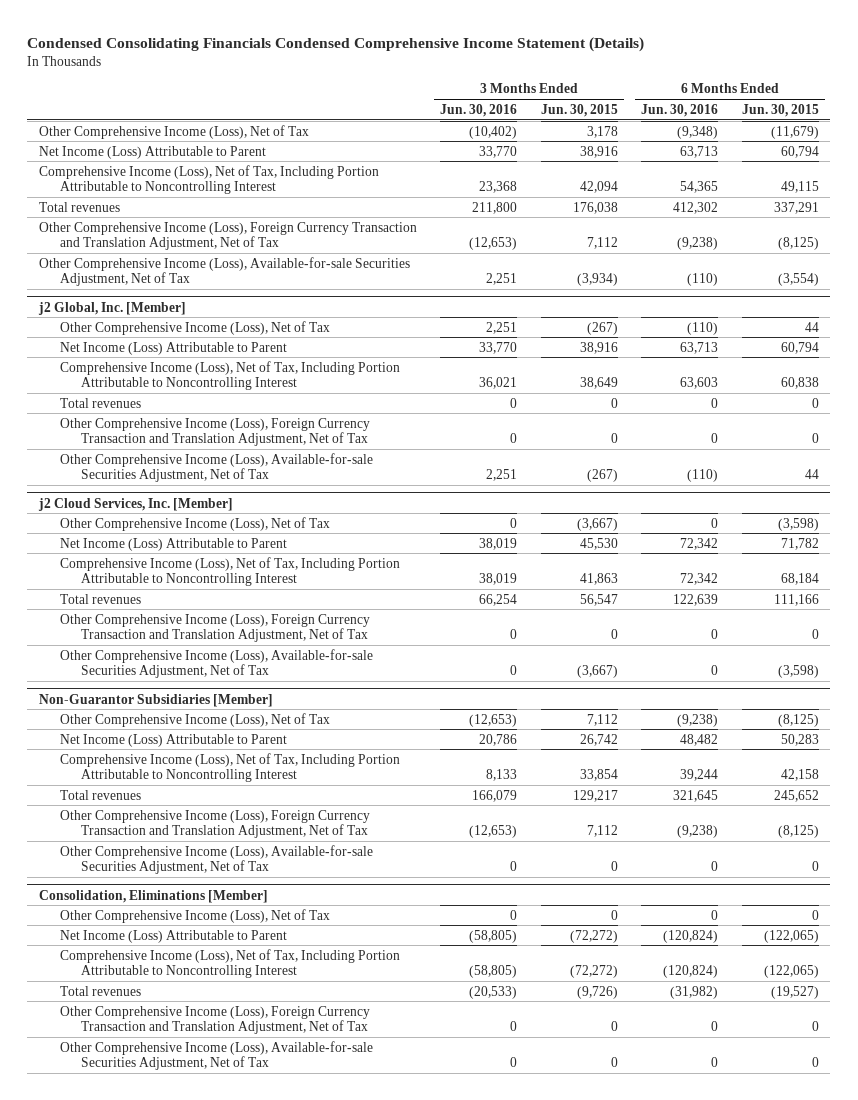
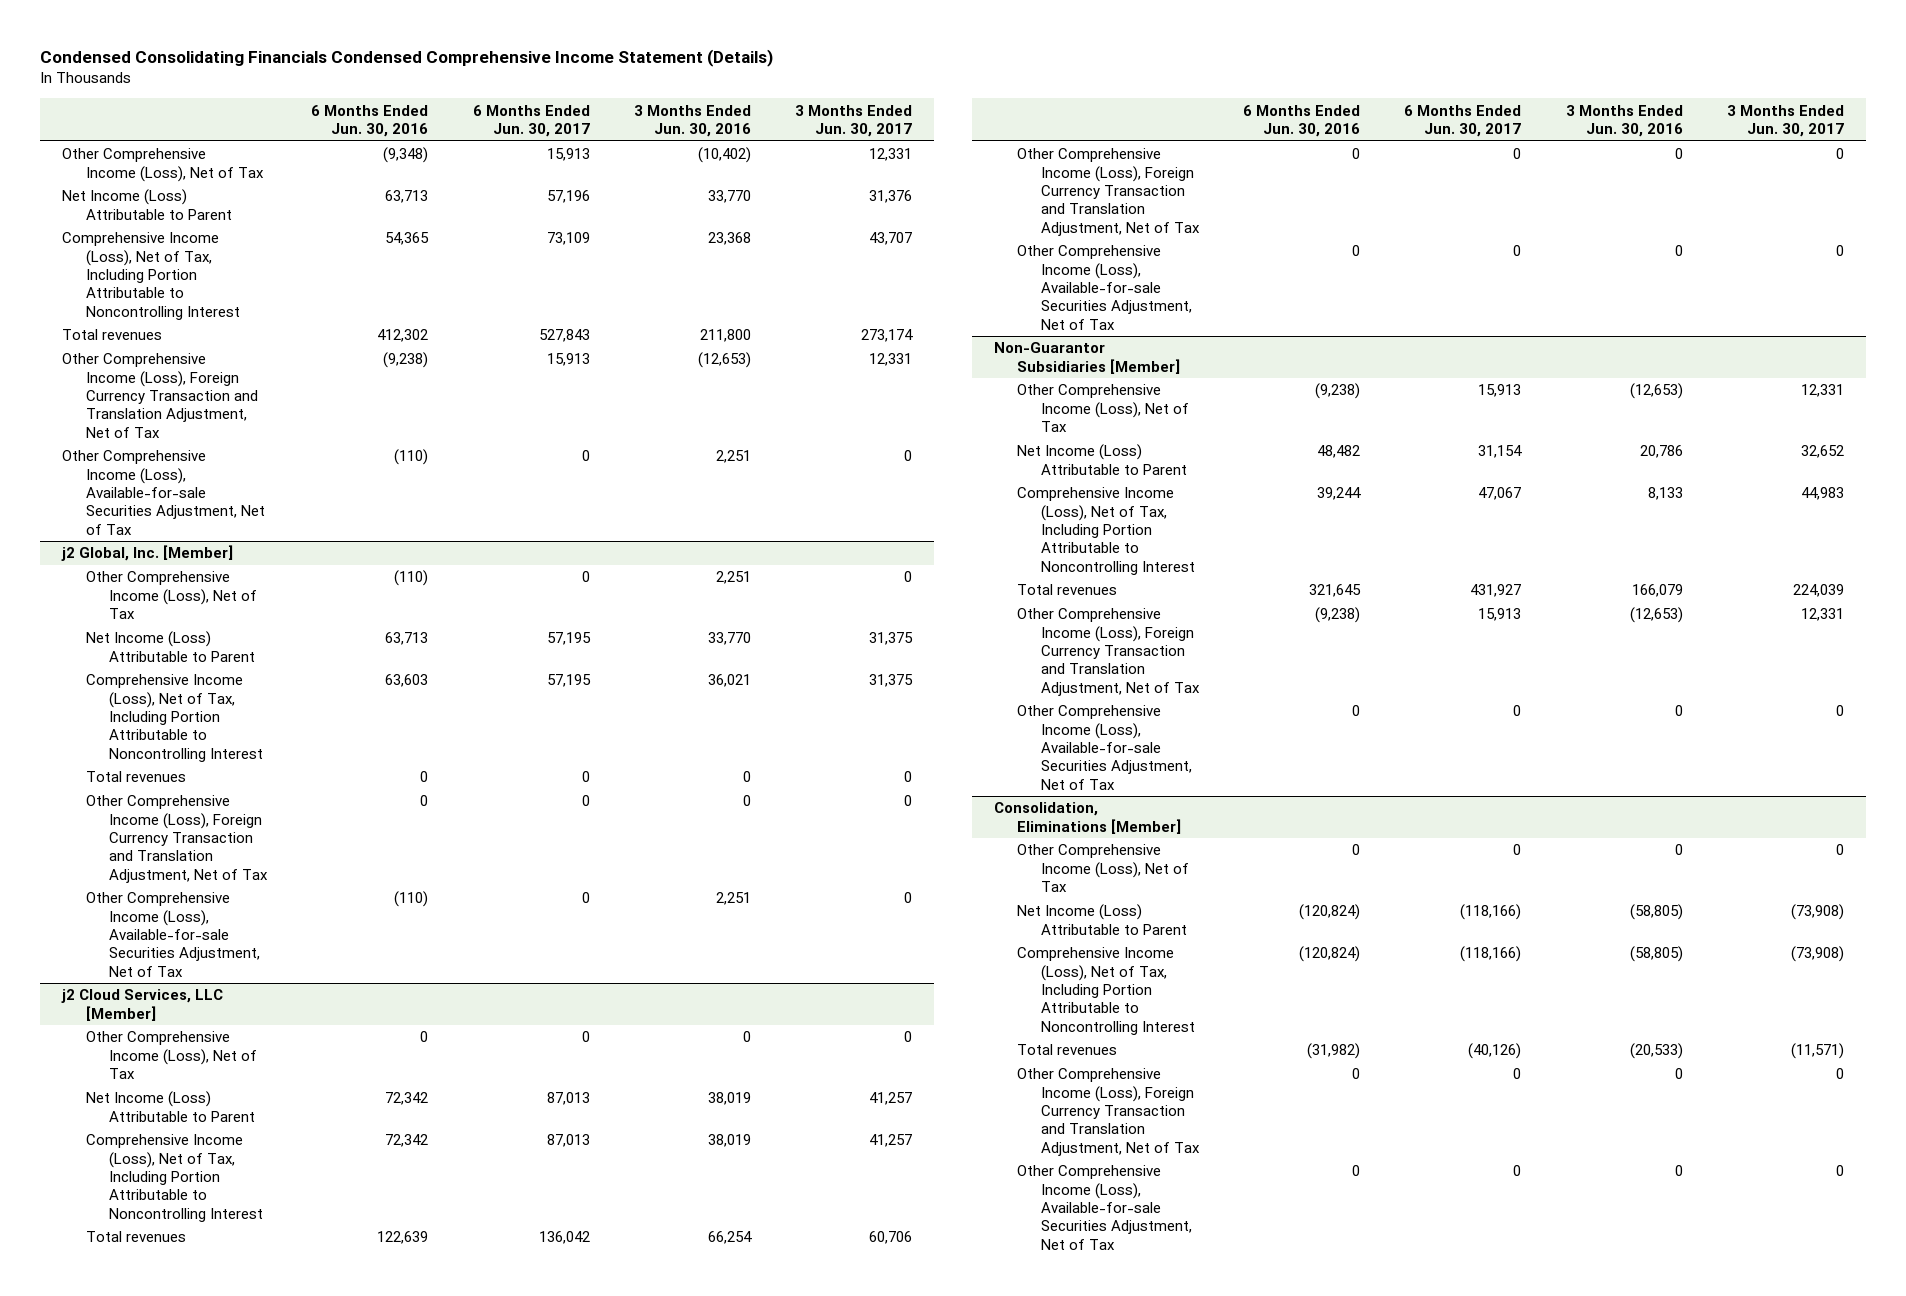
[540,103,618,117] Jun. 30, 2015 -> none
[741,103,819,117] Jun. 30, 2015 -> none
none -> [472,104,590,137] 6 Months Ended Jun. 30, 2017
none -> [795,104,913,137] 3 Months Ended Jun. 30, 2017
[37,497,233,511] j2 Cloud Services, Inc. [Member] -> [61,989,224,1021] j2 Cloud Services, LLC [Member]

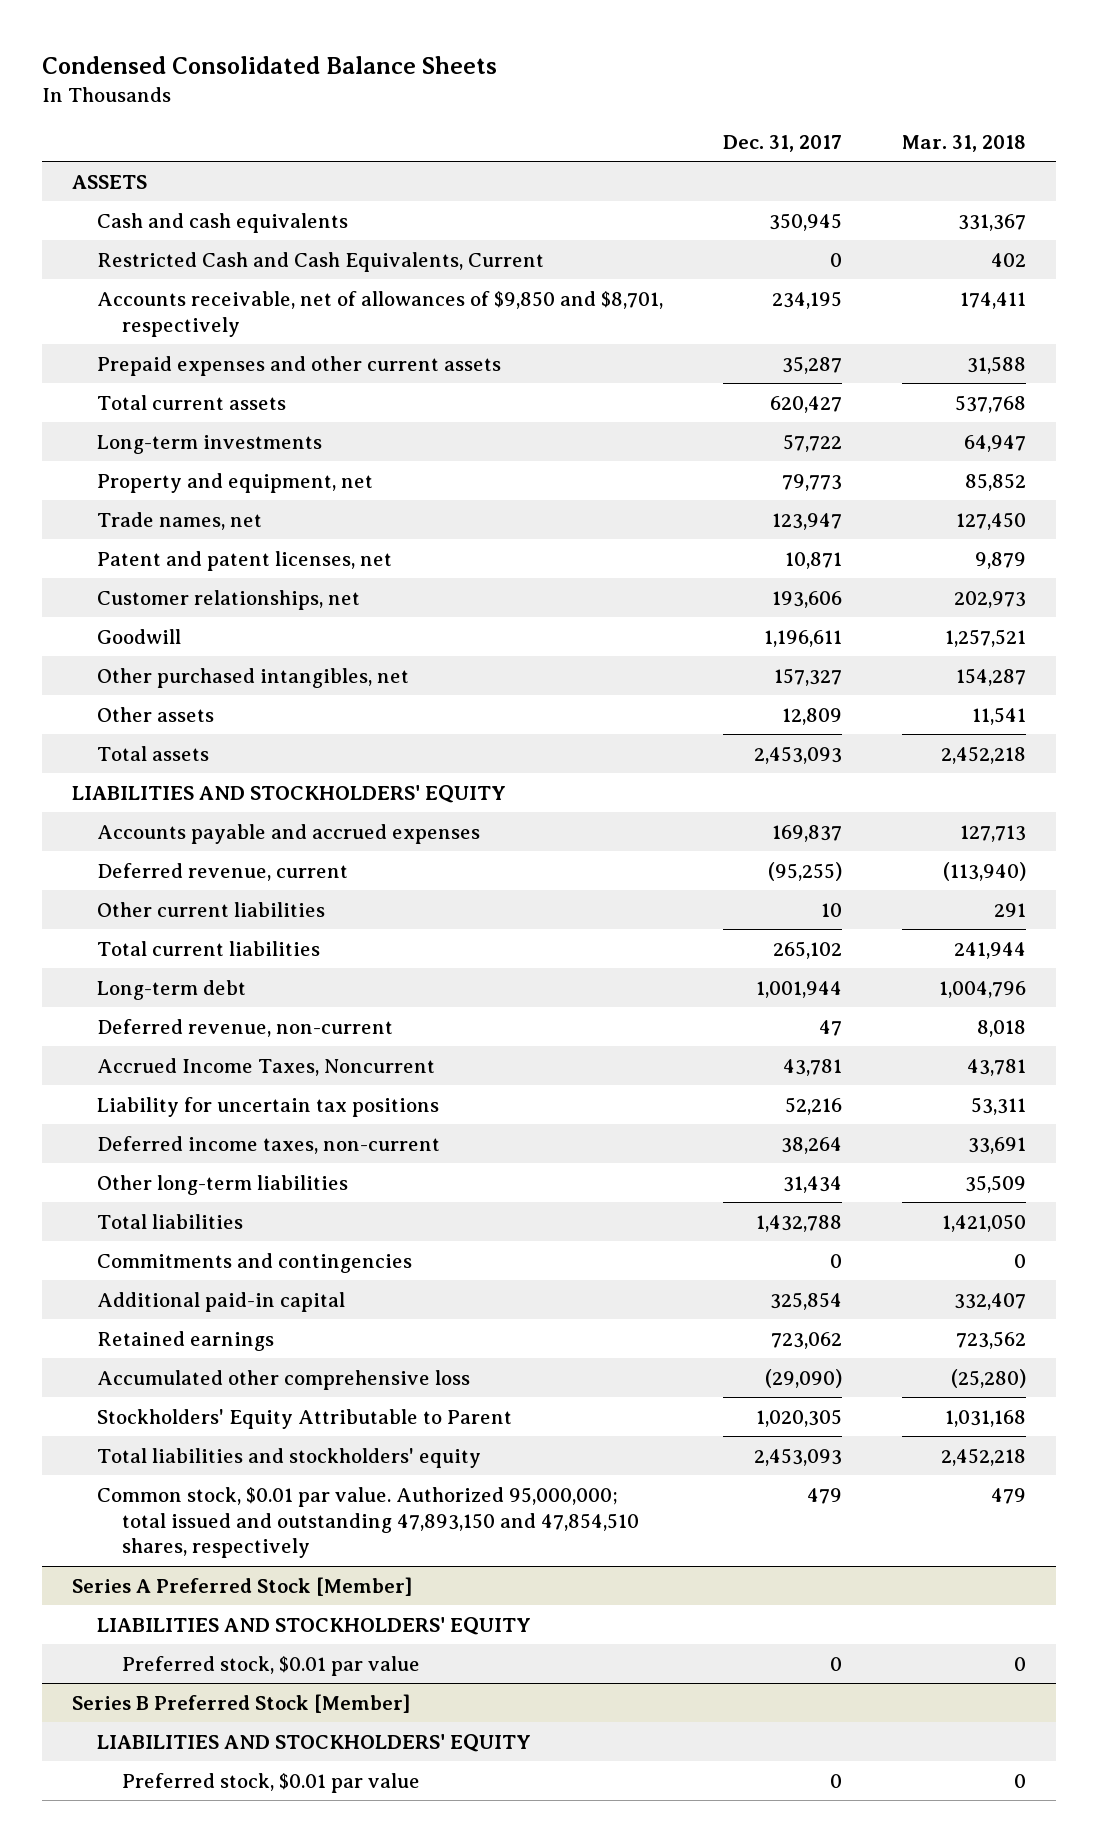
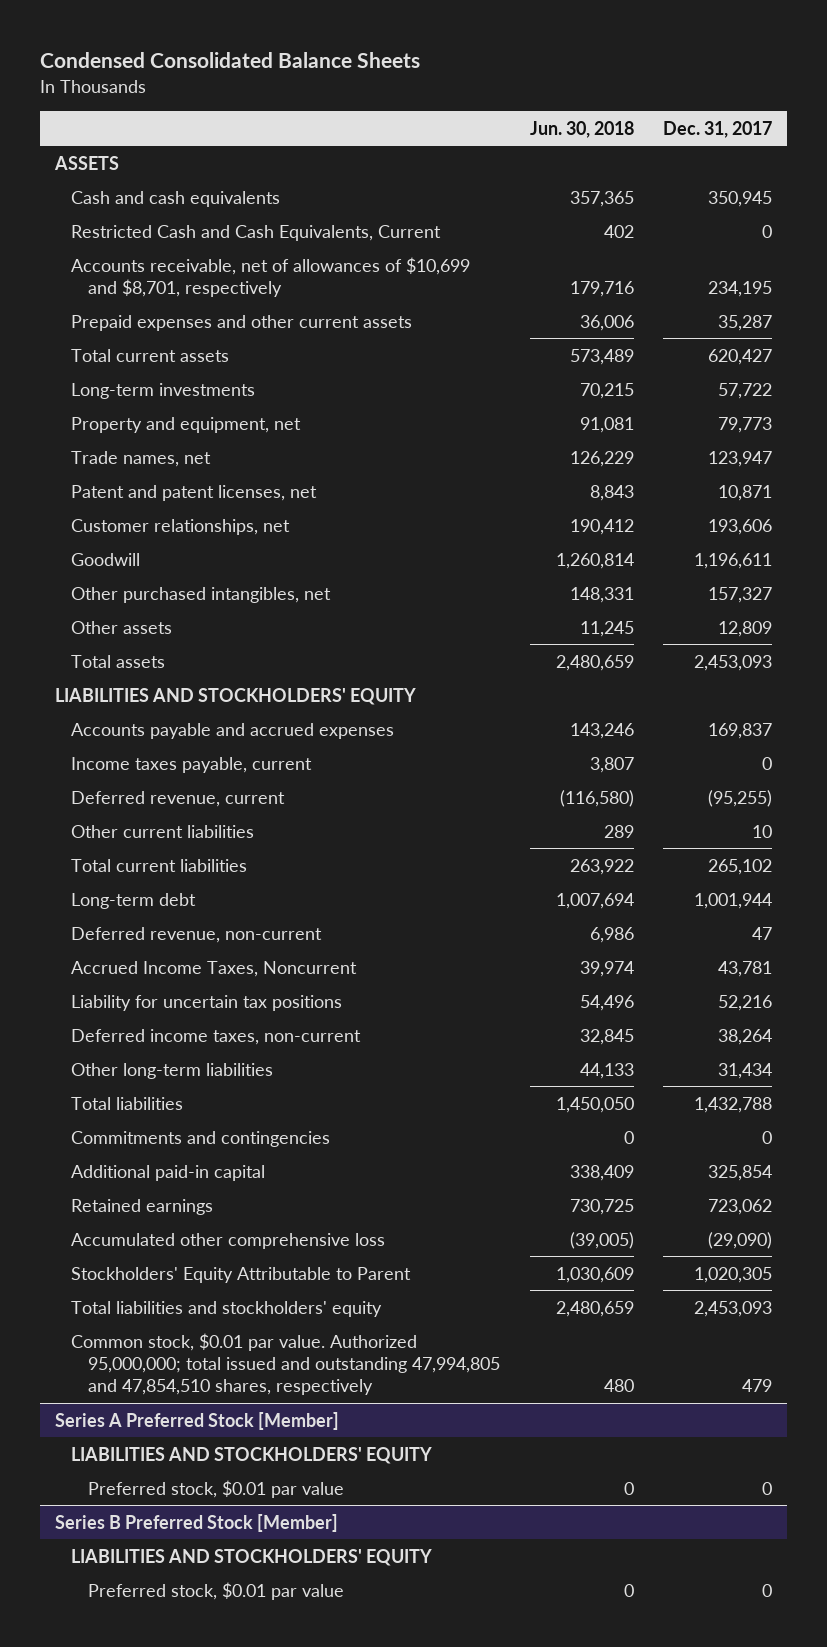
[902,135,1027,153] Mar. 31, 2018 -> none
none -> [529,120,634,138] Jun. 30, 2018
[96,290,663,337] Accounts receivable, net of allowances of $9,850 and $8,701, respectively -> [71,256,471,297] Accounts receivable, net of allowances of $10,699 and $8,701, respectively
none -> [71,756,313,773] Income taxes payable, current
[96,1486,640,1559] Common stock, $0.01 par value. Authorized 95,000,000; total issued and outstanding 47,893,150 and 47,854,510 shares, respectively -> [71,1332,501,1396] Common stock, $0.01 par value. Authorized 95,000,000; total issued and outstanding 47,994,805 and 47,854,510 shares, respectively

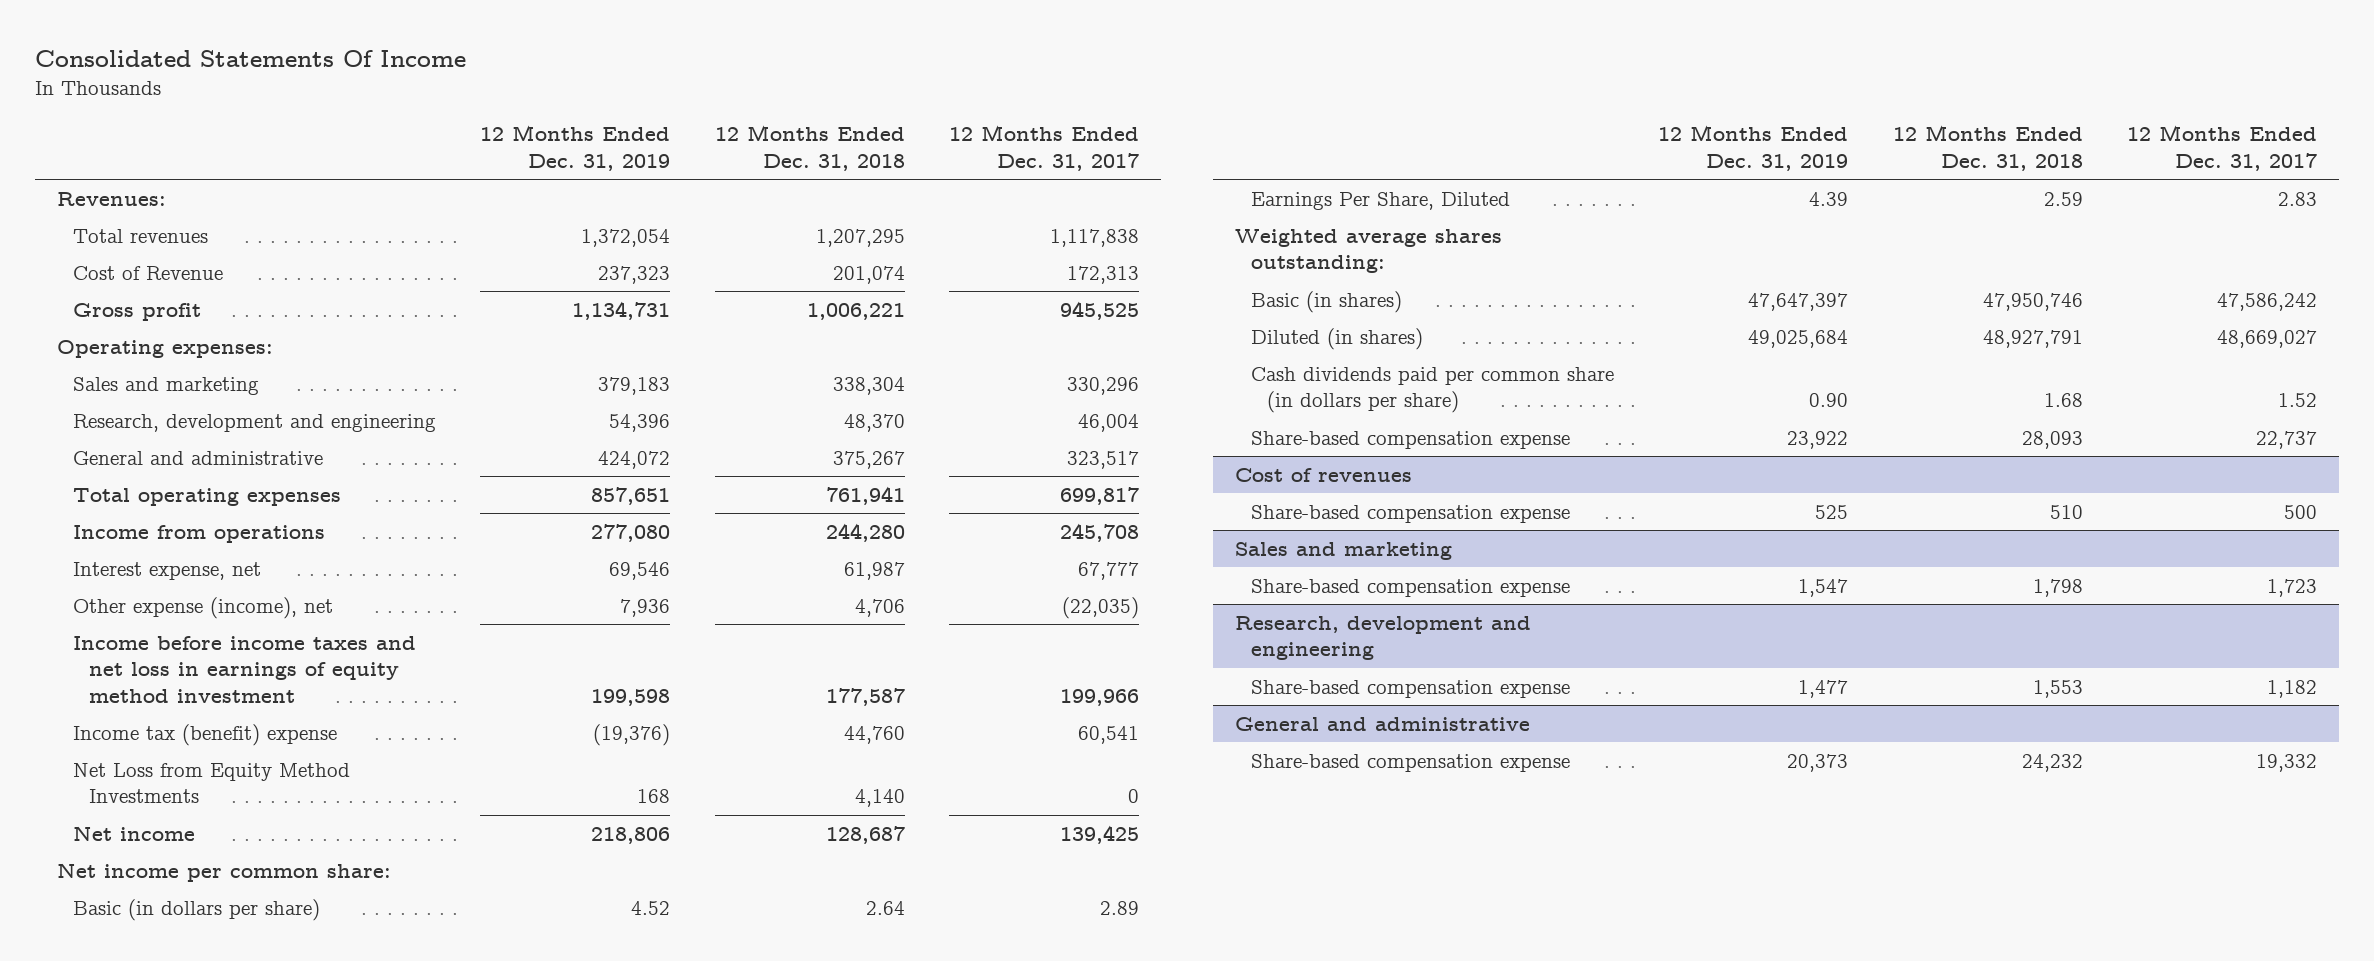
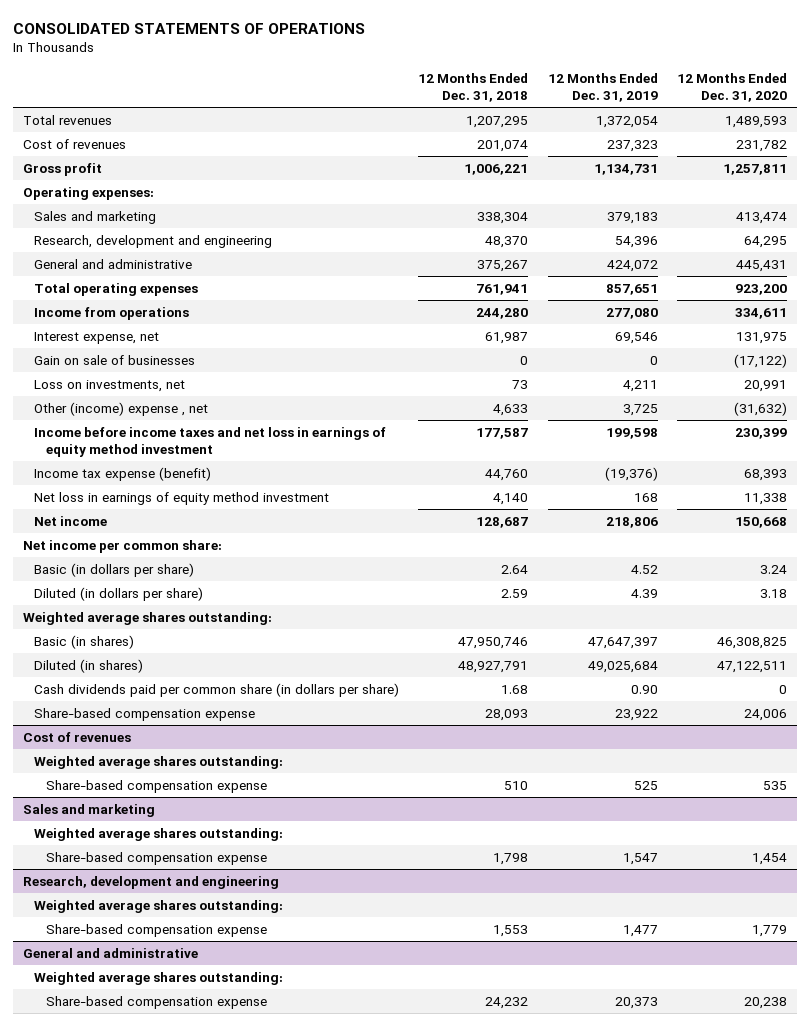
[34,49,466,67] Consolidated Statements Of Income -> [12,23,365,35] CONSOLIDATED STATEMENTS OF OPERATIONS
[949,125,1140,171] 12 Months Ended Dec. 31, 2017 -> none
none -> [677,72,788,103] 12 Months Ended Dec. 31, 2020
[57,191,167,206] Revenues: -> none
[72,265,223,280] Cost of Revenue -> [22,138,126,149] Cost of revenues
none -> [34,354,196,365] Gain on sale of businesses
none -> [34,379,186,392] Loss on investments, net
[72,596,333,619] Other expense (income), net -> [34,401,209,416] Other (income) expense , net
[620,598,671,617] 7,936 -> [622,403,658,416] 3,725
[854,598,905,617] 4,706 -> [493,403,529,416] 4,633
[72,723,337,746] Income tax (benefit) expense -> [34,466,212,481] Income tax expense (benefit)
[72,762,350,804] Net Loss from Equity Method Investments -> [34,491,330,505] Net loss in earnings of equity method investment
[1250,191,1510,210] Earnings Per Share, Diluted -> [34,586,204,601] Diluted (in dollars per share)
none -> [34,755,284,769] Weighted average shares outstanding:
none -> [34,827,284,841] Weighted average shares outstanding:
none -> [34,899,284,913] Weighted average shares outstanding:
none -> [34,971,284,985] Weighted average shares outstanding:

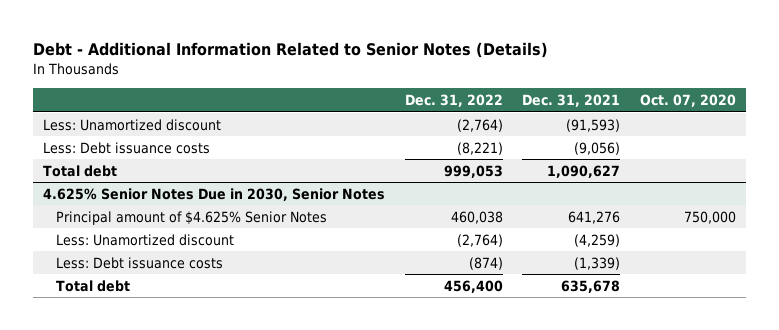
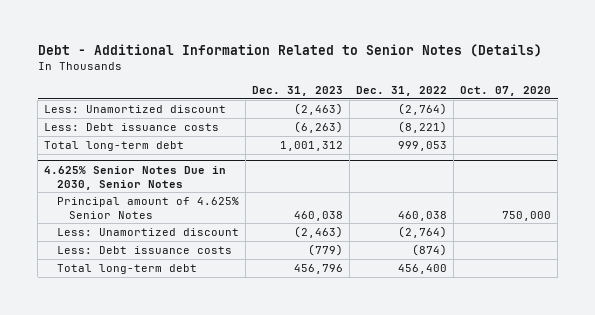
[522,94,621,108] Dec. 31, 2021 -> none
none -> [251,86,343,97] Dec. 31, 2023
[43,164,118,177] Total debt -> [44,140,185,151] Total long-term debt
[55,210,327,225] Principal amount of $4.625% Senior Notes -> [56,196,239,219] Principal amount of 4.625% Senior Notes
[55,279,130,292] Total debt -> [56,263,197,274] Total long-term debt

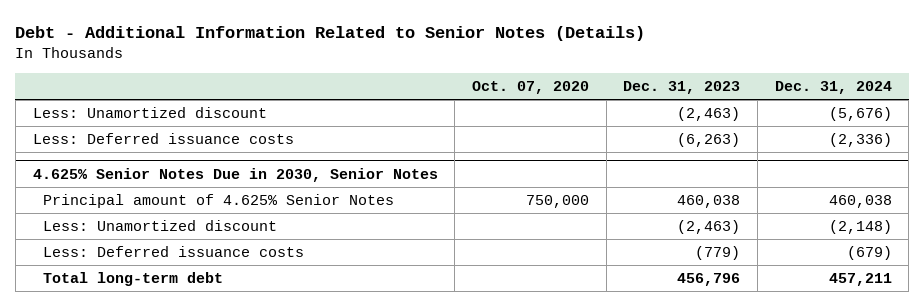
[356,86,448,97] Dec. 31, 2022 -> none
none -> [774,81,892,95] Dec. 31, 2024
[44,140,185,151] Total long-term debt -> none
[44,122,220,131] Less: Debt issuance costs -> [32,132,294,144] Less: Deferred issuance costs
[56,245,232,254] Less: Debt issuance costs -> [42,245,304,257] Less: Deferred issuance costs

